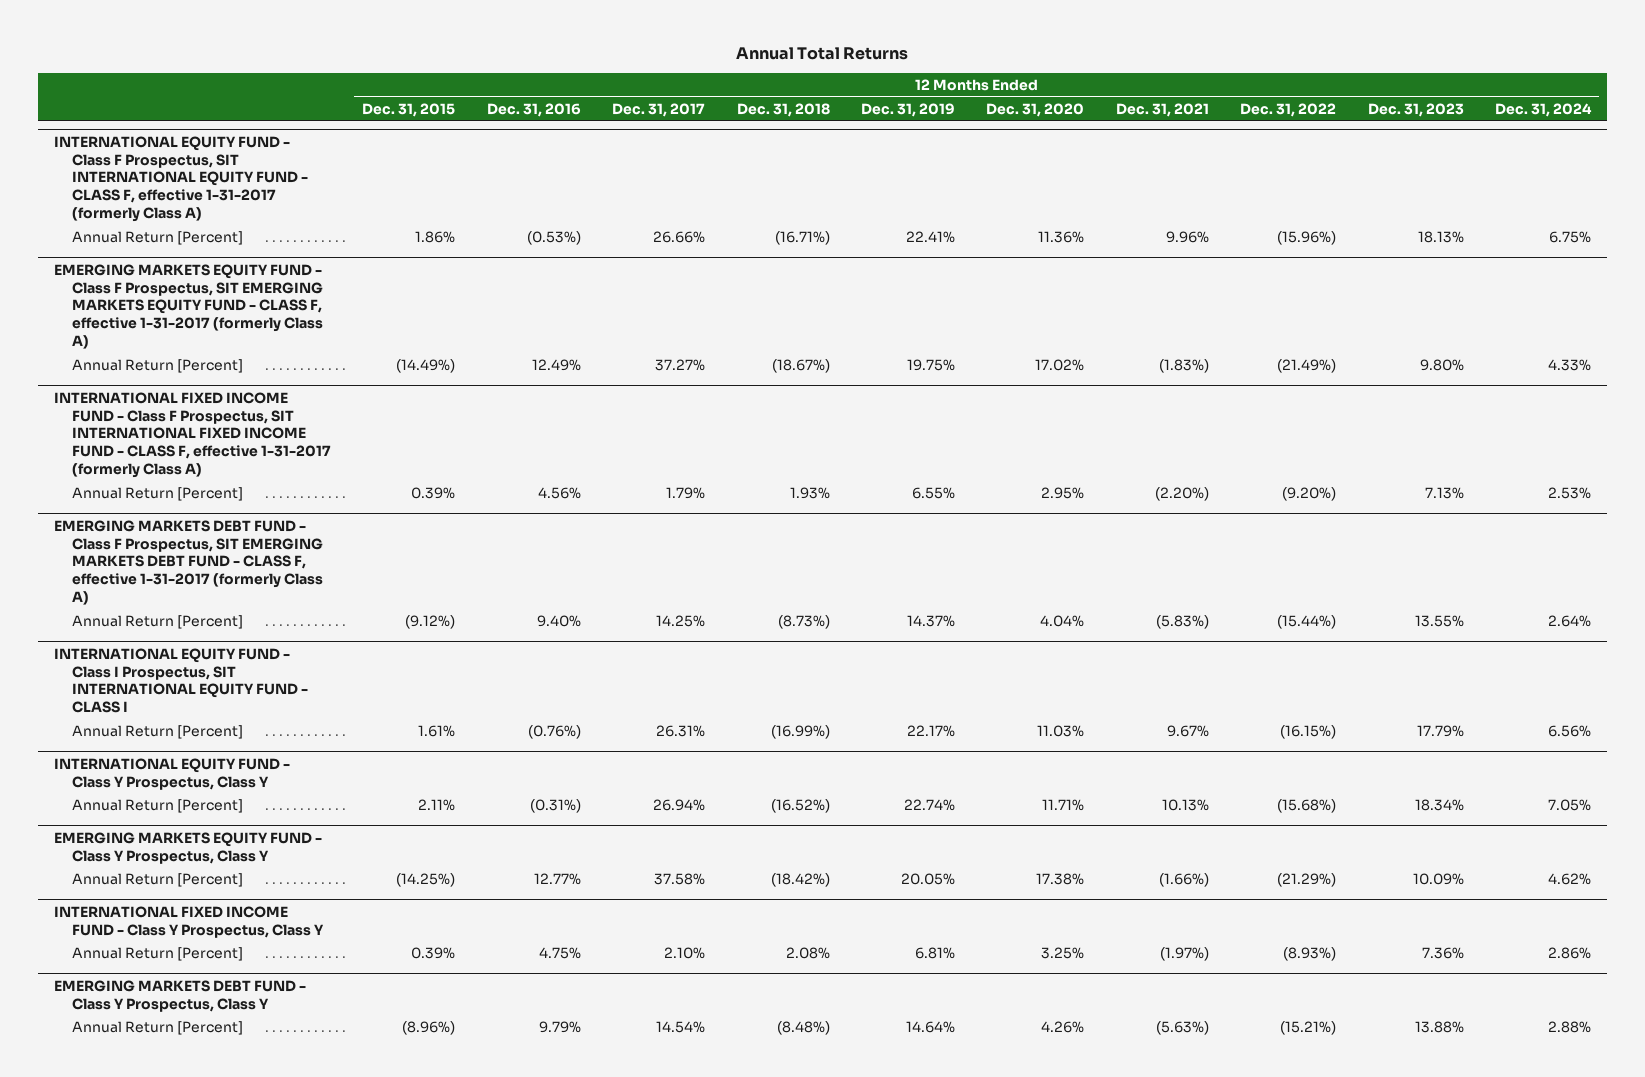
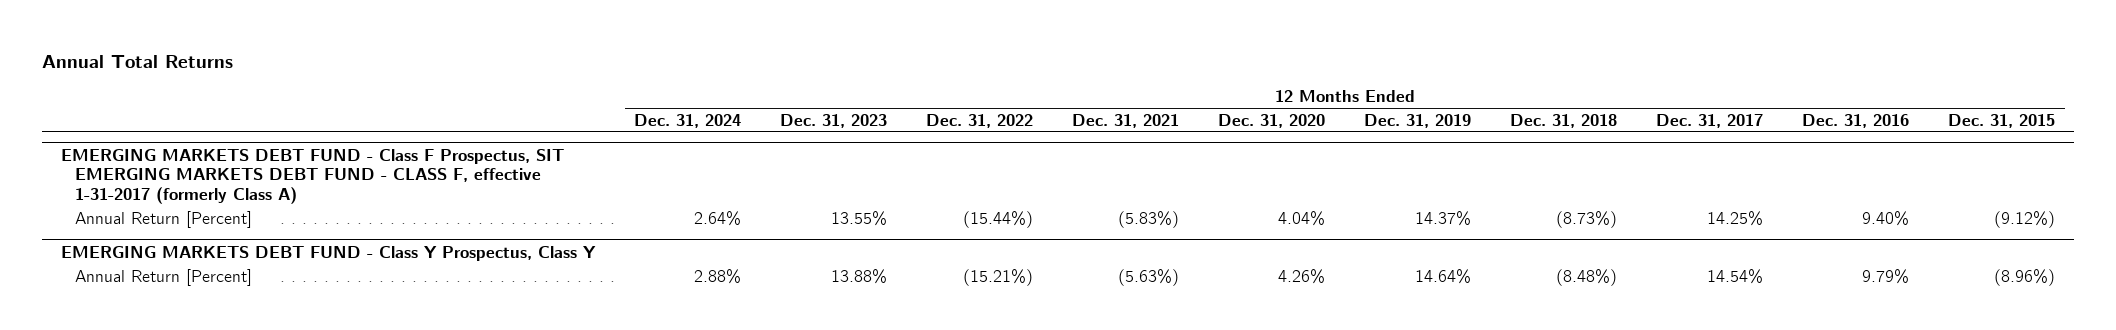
[53,135,308,223] INTERNATIONAL EQUITY FUND - Class F Prospectus, SIT INTERNATIONAL EQUITY FUND - CLASS F, effective 1-31-2017 (formerly Class A) -> none
[71,230,243,245] Annual Return [Percent] -> none
[53,263,323,350] EMERGING MARKETS EQUITY FUND - Class F Prospectus, SIT EMERGING MARKETS EQUITY FUND - CLASS F, effective 1-31-2017 (formerly Class A) -> none
[71,358,243,373] Annual Return [Percent] -> none
[53,391,331,479] INTERNATIONAL FIXED INCOME FUND - Class F Prospectus, SIT INTERNATIONAL FIXED INCOME FUND - CLASS F, effective 1-31-2017 (formerly Class A) -> none
[71,486,243,501] Annual Return [Percent] -> none
[53,647,308,714] INTERNATIONAL EQUITY FUND - Class I Prospectus, SIT INTERNATIONAL EQUITY FUND - CLASS I -> none
[71,724,243,739] Annual Return [Percent] -> none
[53,757,290,790] INTERNATIONAL EQUITY FUND - Class Y Prospectus, Class Y -> none
[71,798,243,813] Annual Return [Percent] -> none
[53,831,322,864] EMERGING MARKETS EQUITY FUND - Class Y Prospectus, Class Y -> none
[71,872,243,887] Annual Return [Percent] -> none
[53,905,324,938] INTERNATIONAL FIXED INCOME FUND - Class Y Prospectus, Class Y -> none
[71,946,243,961] Annual Return [Percent] -> none

